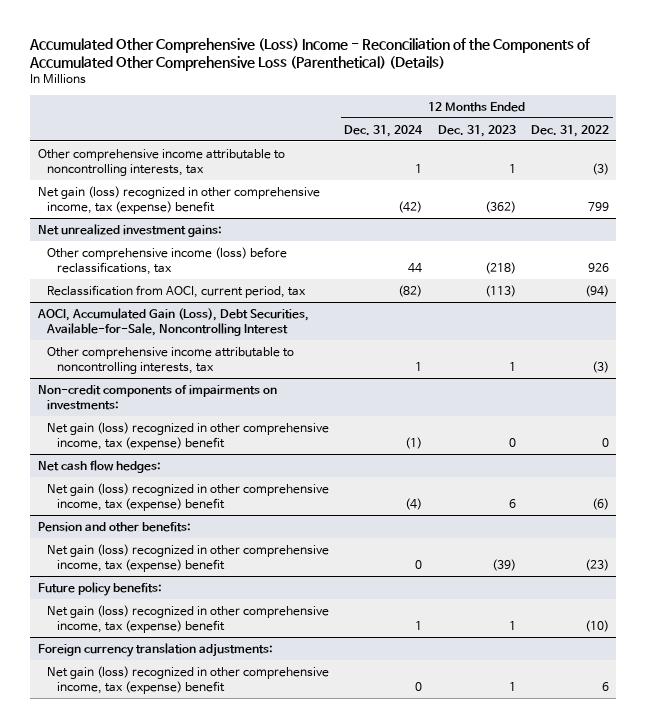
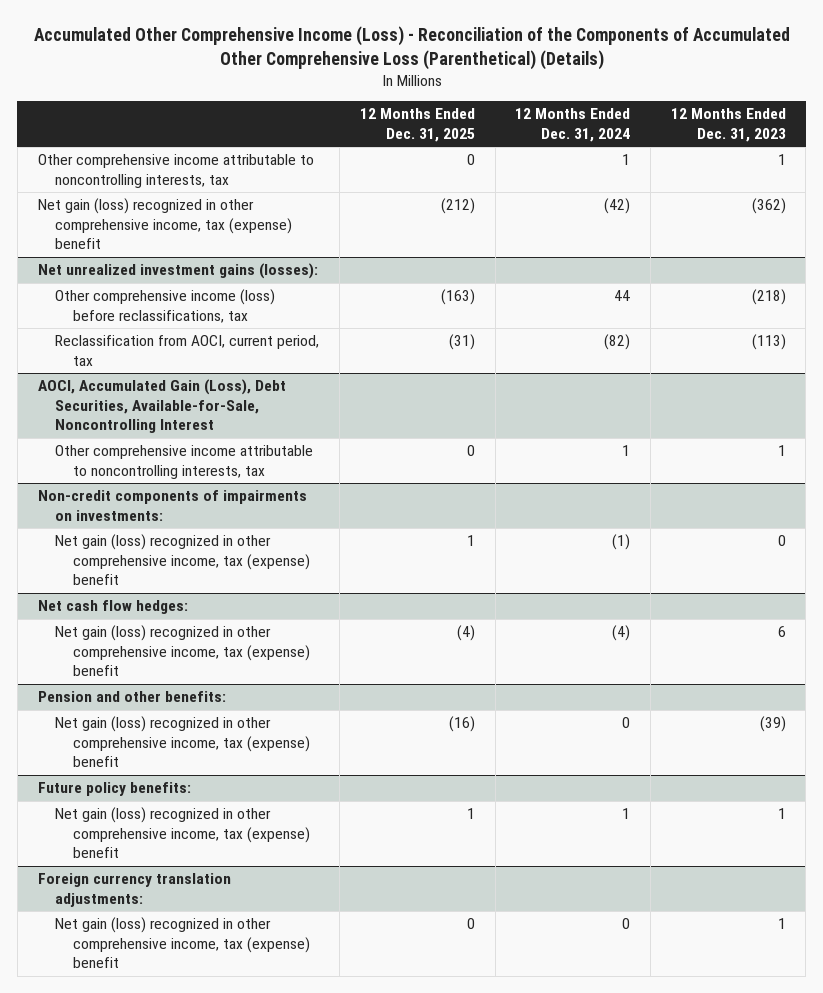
[29,37,592,72] Accumulated Other Comprehensive (Loss) Income - Reconciliation of the Components of Accumulated Other Comprehensive Loss (Parenthetical) (Details) -> [33,26,790,70] Accumulated Other Comprehensive Income (Loss) - Reconciliation of the Components of Accumulated Other Comprehensive Loss (Parenthetical) (Details)
[530,124,609,137] Dec. 31, 2022 -> none
none -> [359,108,475,142] 12 Months Ended Dec. 31, 2025
[37,223,222,237] Net unrealized investment gains: -> [37,263,318,280] Net unrealized investment gains (losses):

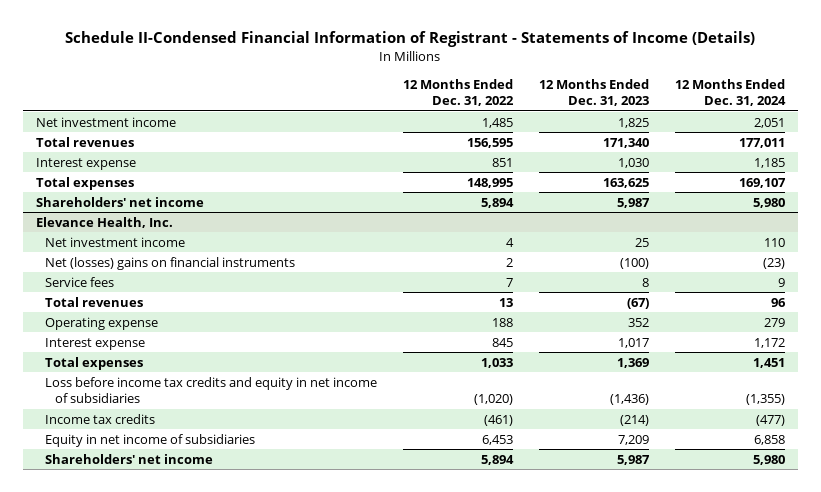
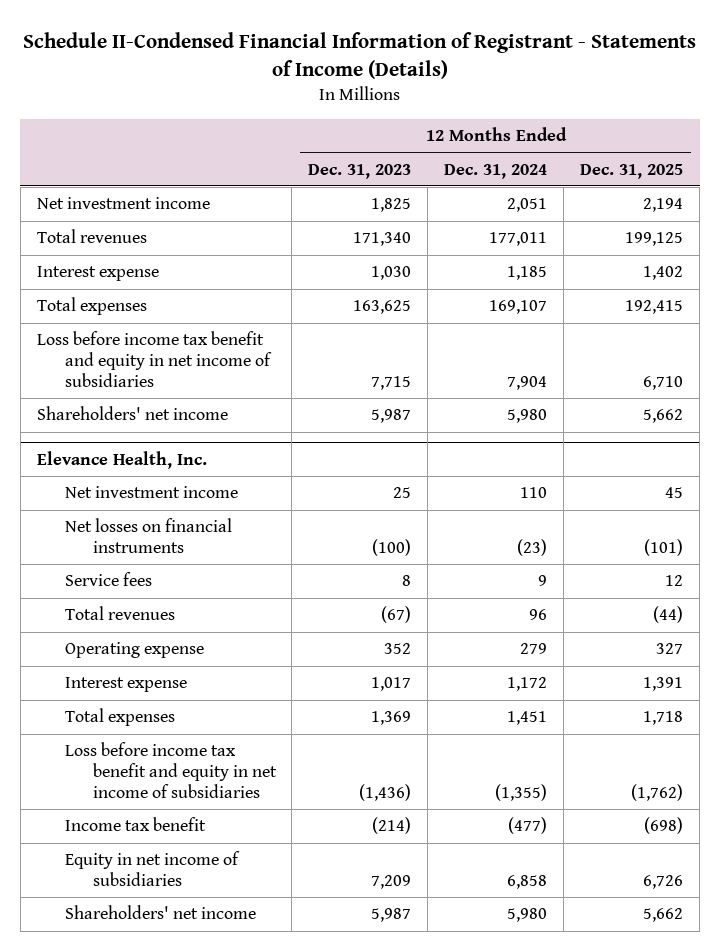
[403,78,515,107] 12 Months Ended Dec. 31, 2022 -> none
none -> [580,163,684,179] Dec. 31, 2025
none -> [36,331,272,387] Loss before income tax benefit and equity in net income of subsidiaries
[45,256,296,270] Net (losses) gains on financial instruments -> [64,518,232,554] Net losses on financial instruments
[45,376,378,404] Loss before income tax credits and equity in net income of subsidiaries -> [64,742,277,798] Loss before income tax benefit and equity in net income of subsidiaries
[45,413,156,424] Income tax credits -> [64,817,206,832] Income tax benefit

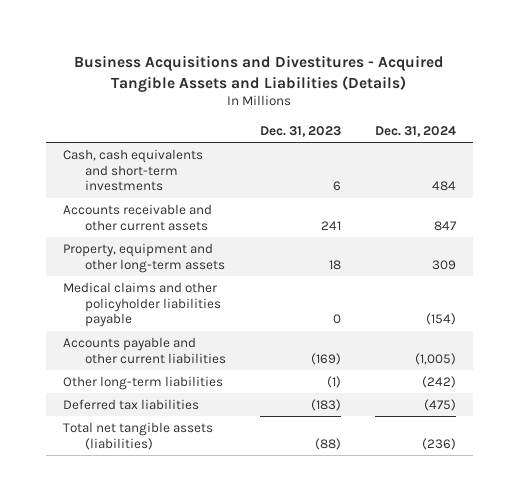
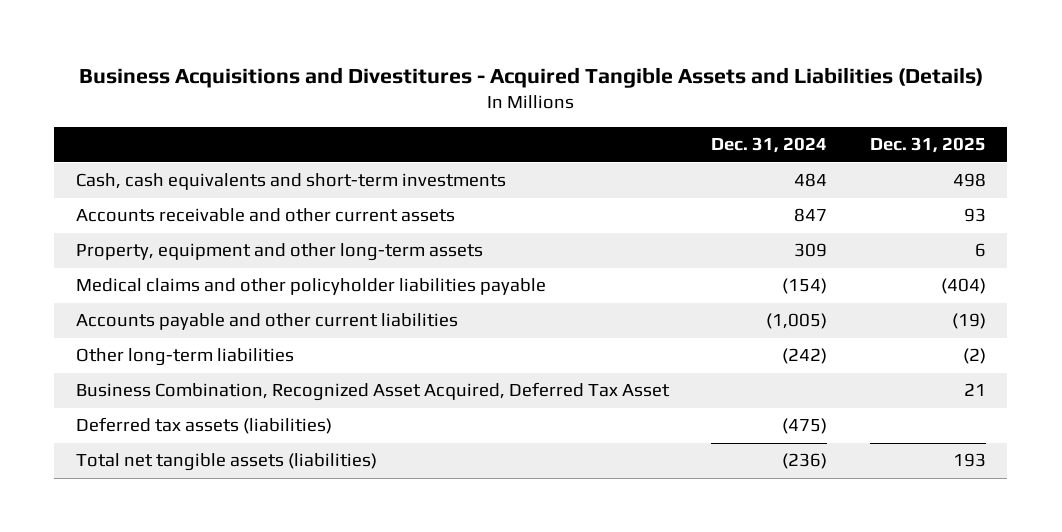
[259,125,341,137] Dec. 31, 2023 -> none
none -> [869,137,986,154] Dec. 31, 2025
none -> [75,382,670,402] Business Combination, Recognized Asset Acquired, Deferred Tax Asset
[63,398,200,410] Deferred tax liabilities -> [75,417,332,435] Deferred tax assets (liabilities)

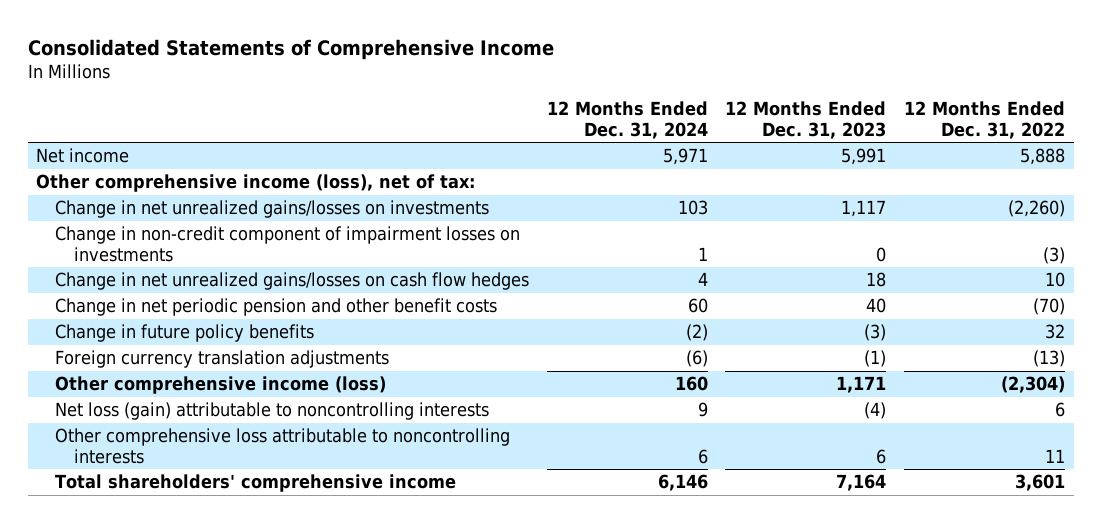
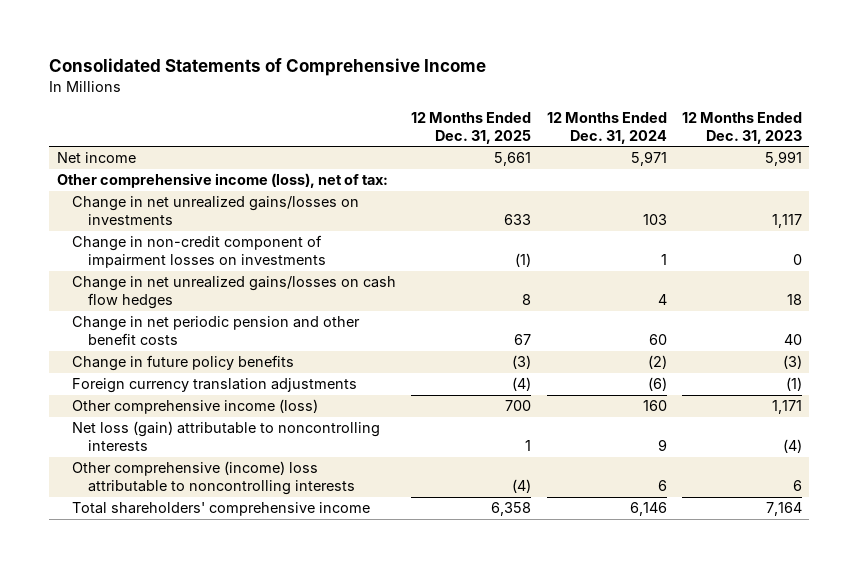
[904,100,1066,139] 12 Months Ended Dec. 31, 2022 -> none
none -> [411,112,532,144] 12 Months Ended Dec. 31, 2025
[55,428,511,464] Other comprehensive loss attributable to noncontrolling interests -> [72,461,356,496] Other comprehensive (income) loss attributable to noncontrolling interests

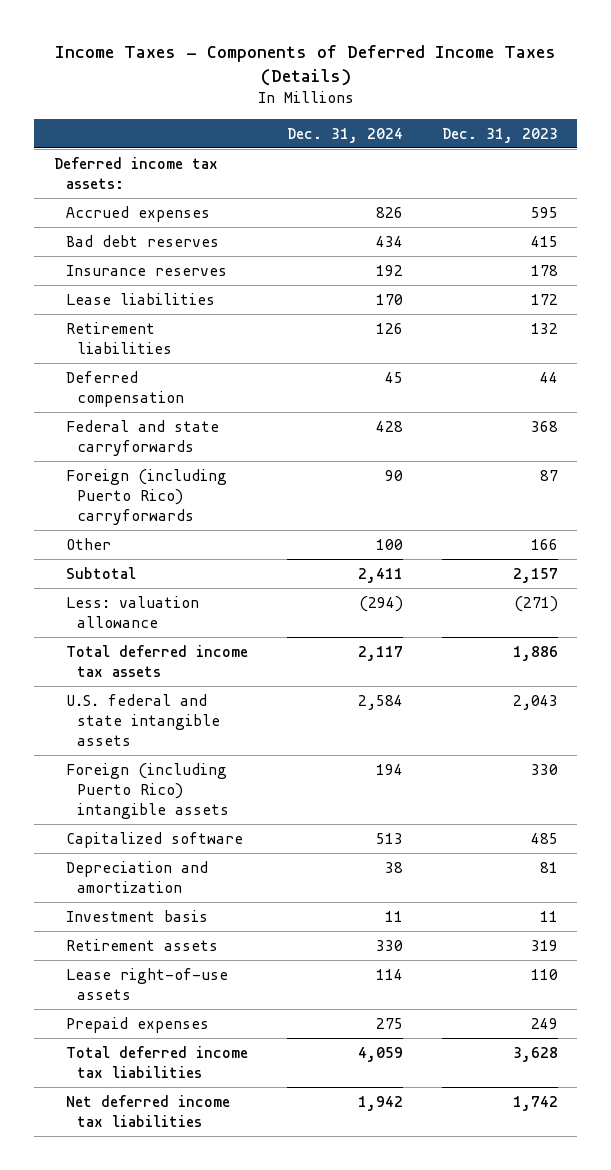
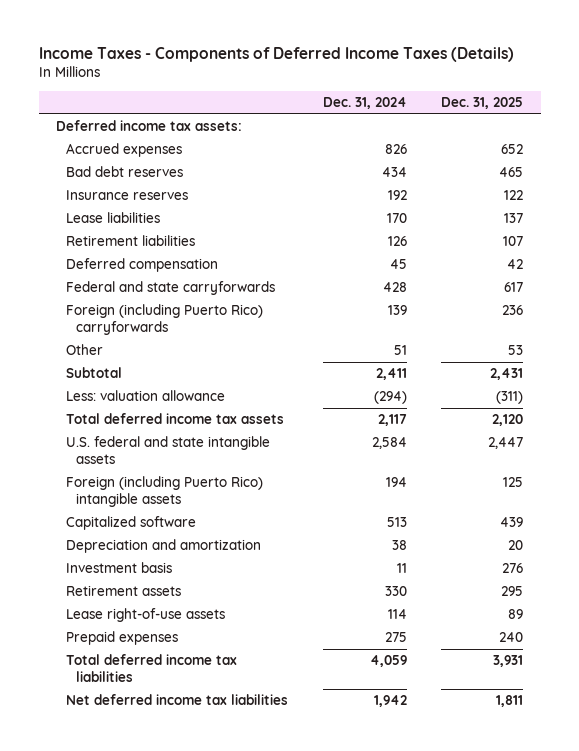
[441,127,558,143] Dec. 31, 2023 -> none
none -> [441,96,524,109] Dec. 31, 2025
[384,469,403,481] 90 -> [387,305,407,316] 139
[375,538,403,550] 100 -> [393,345,407,356] 51

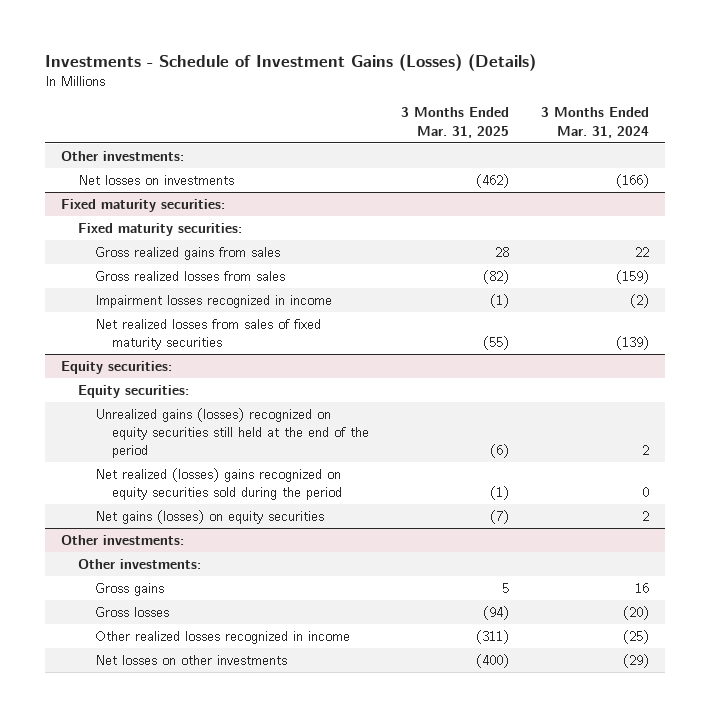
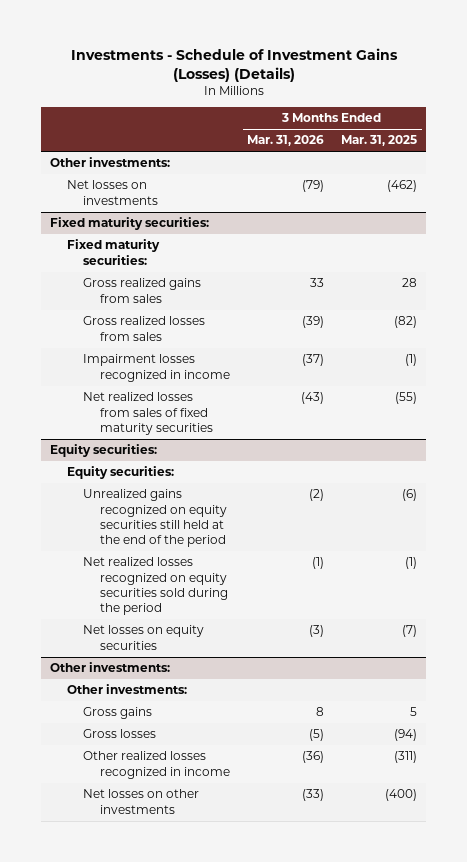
[541,107,650,138] 3 Months Ended Mar. 31, 2024 -> none
none -> [247,135,325,147] Mar. 31, 2026
[95,407,370,459] Unrealized gains (losses) recognized on equity securities still held at the end of the period -> [83,489,227,548] Unrealized gains recognized on equity securities still held at the end of the period
[95,467,343,501] Net realized (losses) gains recognized on equity securities sold during the period -> [83,557,228,616] Net realized losses recognized on equity securities sold during the period
[95,509,325,524] Net gains (losses) on equity securities -> [83,625,205,650] Net losses on equity securities

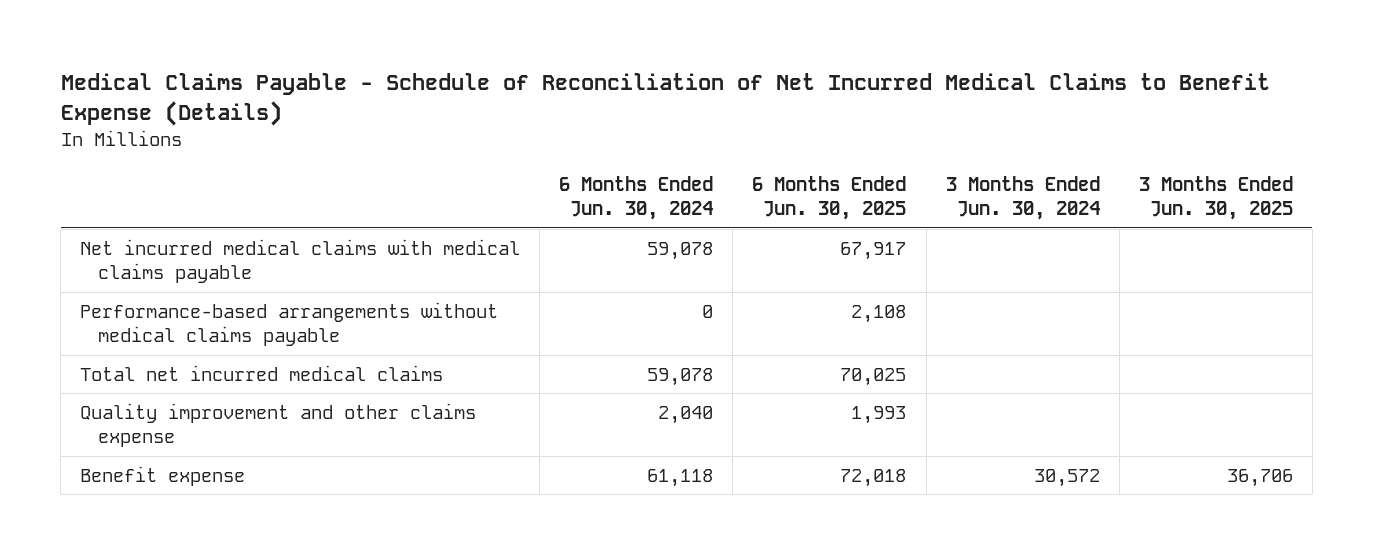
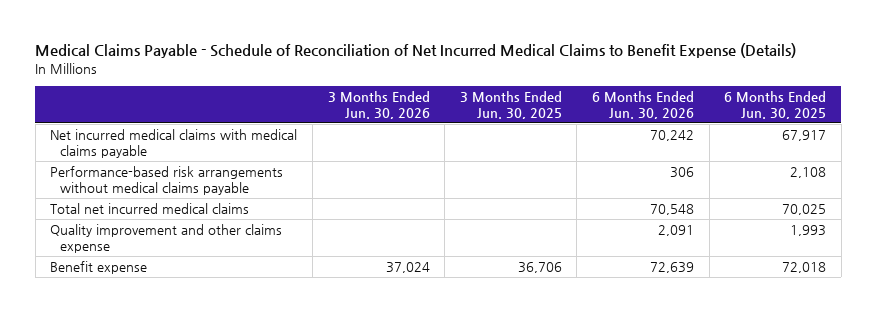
[559,175,714,221] 6 Months Ended Jun. 30, 2024 -> none
[945,175,1100,221] 3 Months Ended Jun. 30, 2024 -> none
none -> [327,90,430,119] 3 Months Ended Jun. 30, 2026
none -> [592,90,695,119] 6 Months Ended Jun. 30, 2026
[80,301,499,347] Performance-based arrangements without medical claims payable -> [50,166,284,195] Performance-based risk arrangements without medical claims payable

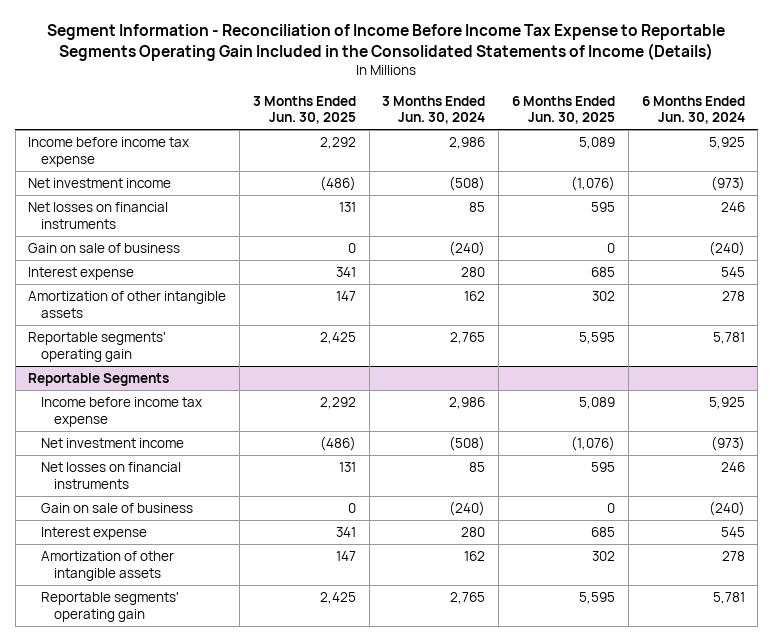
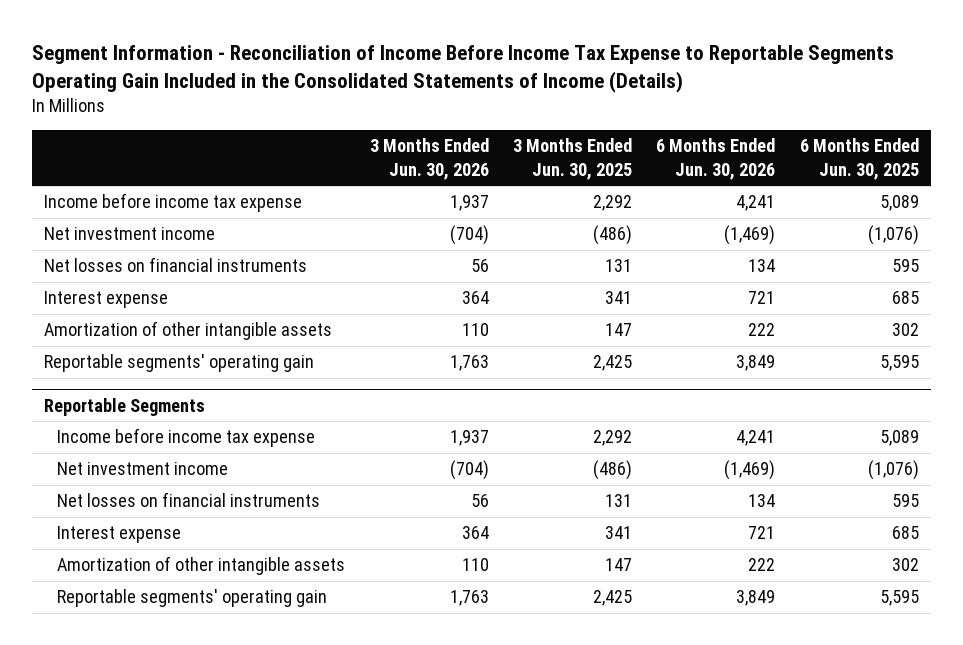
[382,95,486,125] 3 Months Ended Jun. 30, 2024 -> none
[641,95,745,125] 6 Months Ended Jun. 30, 2024 -> none
none -> [369,138,489,180] 3 Months Ended Jun. 30, 2026
none -> [656,138,776,180] 6 Months Ended Jun. 30, 2026
[28,243,181,254] Gain on sale of business -> none
[41,503,194,514] Gain on sale of business -> none

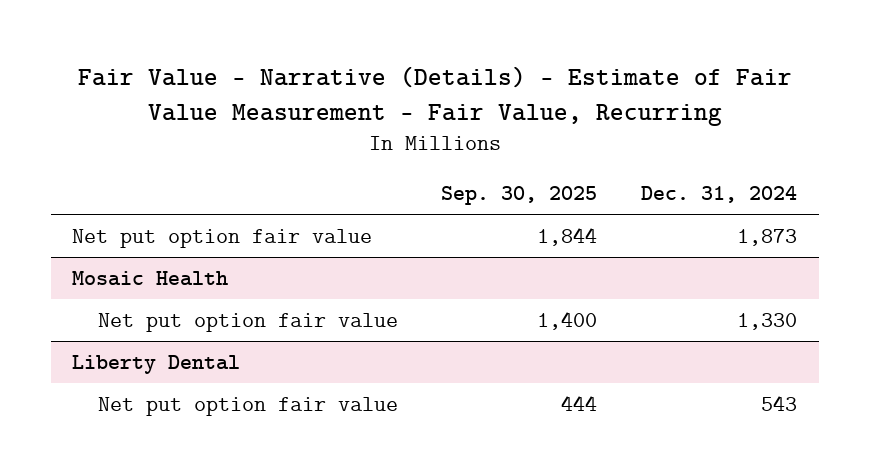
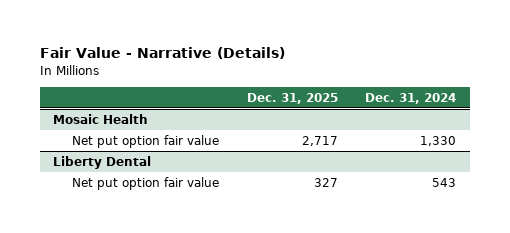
[77,66,792,127] Fair Value - Narrative (Details) - Estimate of Fair Value Measurement - Fair Value, Recurring -> [39,47,285,60] Fair Value - Narrative (Details)
[441,186,598,206] Sep. 30, 2025 -> none
none -> [246,92,338,104] Dec. 31, 2025
[72,228,373,248] Net put option fair value -> none

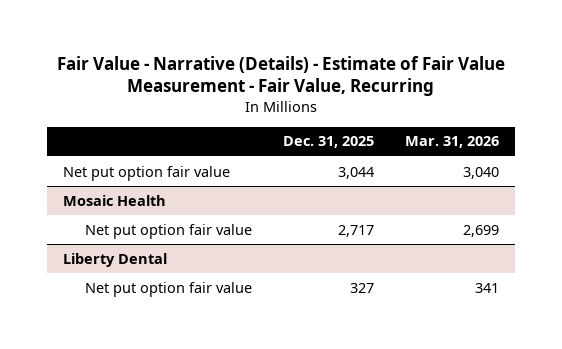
[39,47,285,60] Fair Value - Narrative (Details) -> [56,55,505,97] Fair Value - Narrative (Details) - Estimate of Fair Value Measurement - Fair Value, Recurring
[365,92,457,104] Dec. 31, 2024 -> none
none -> [405,136,500,149] Mar. 31, 2026
none -> [62,165,230,181] Net put option fair value

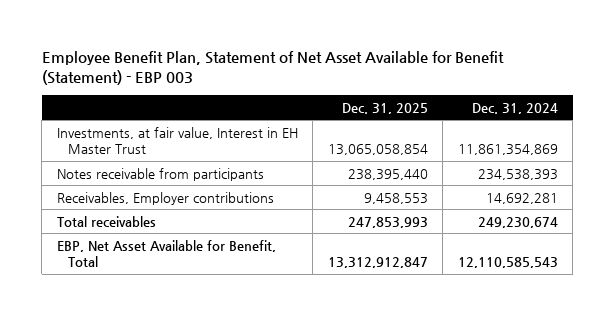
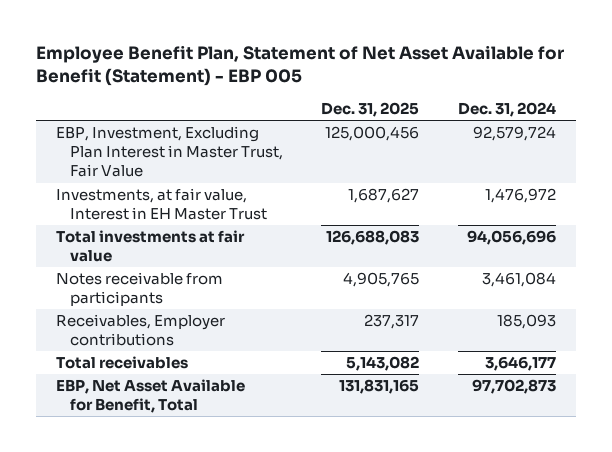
[41,50,504,86] Employee Benefit Plan, Statement of Net Asset Available for Benefit (Statement) - EBP 003 -> [36,45,565,87] Employee Benefit Plan, Statement of Net Asset Available for Benefit (Statement) - EBP 005
none -> [55,126,283,178] EBP, Investment, Excluding Plan Interest in Master Trust, Fair Value
[327,143,428,155] 13,065,058,854 -> [348,188,420,204] 1,687,627
[457,143,558,155] 11,861,354,869 -> [485,188,557,204] 1,476,972
none -> [55,230,245,263] Total investments at fair value
[347,168,428,180] 238,395,440 -> [343,272,420,288] 4,905,765
[477,168,558,180] 234,538,393 -> [482,272,557,288] 3,461,084
[363,192,428,204] 9,458,553 -> [364,314,420,330] 237,317
[485,192,558,204] 14,692,281 -> [497,314,557,330] 185,093
[347,216,428,228] 247,853,993 -> [346,356,420,372] 5,143,082
[477,216,558,228] 249,230,674 -> [485,356,557,372] 3,646,177
[327,256,428,268] 13,312,912,847 -> [339,379,420,395] 131,831,165
[457,256,558,268] 12,110,585,543 -> [472,379,557,395] 97,702,873

